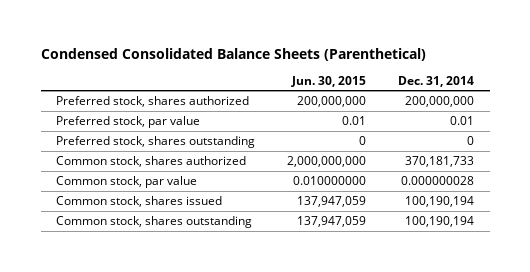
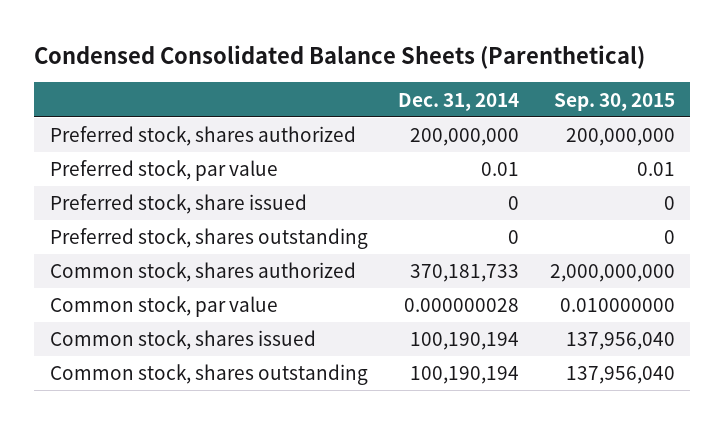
[291,75,367,87] Jun. 30, 2015 -> none
none -> [554,92,676,111] Sep. 30, 2015
none -> [49,194,307,215] Preferred stock, share issued

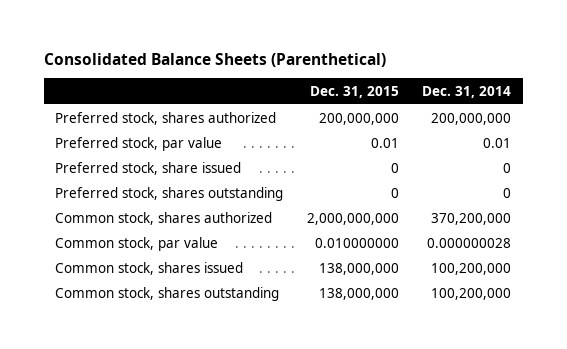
[34,44,646,69] Condensed Consolidated Balance Sheets (Parenthetical) -> [43,52,386,67] Consolidated Balance Sheets (Parenthetical)
[554,92,676,111] Sep. 30, 2015 -> none
none -> [309,85,399,98] Dec. 31, 2015
[410,264,520,283] 370,181,733 -> [431,212,512,225] 370,200,000
[410,332,520,351] 100,190,194 -> [431,262,512,275] 100,200,000
[410,366,520,385] 100,190,194 -> [431,287,512,300] 100,200,000

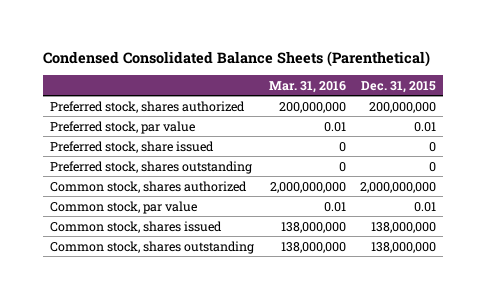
[43,52,386,67] Consolidated Balance Sheets (Parenthetical) -> [43,50,431,67] Condensed Consolidated Balance Sheets (Parenthetical)
[422,85,512,98] Dec. 31, 2014 -> none
none -> [268,80,346,93] Mar. 31, 2016
[314,237,399,248] 0.010000000 -> [414,201,437,212] 0.01

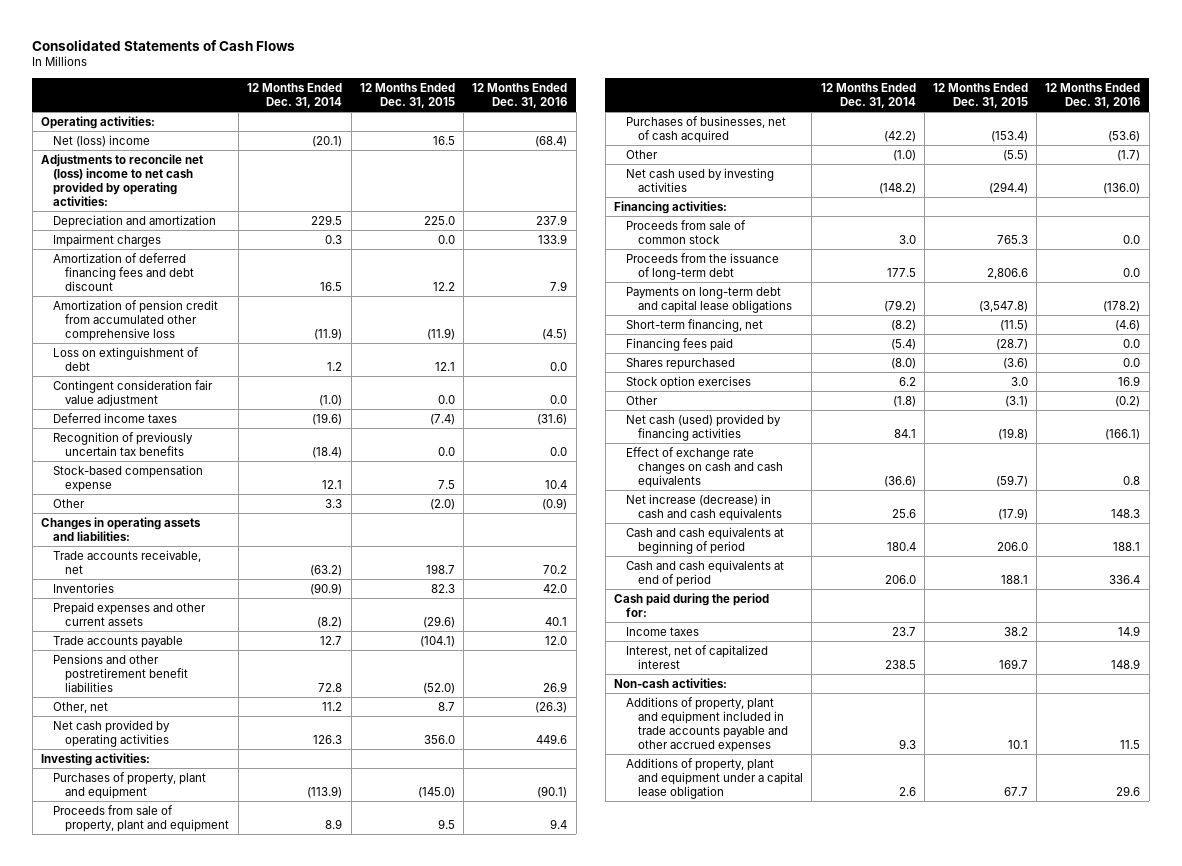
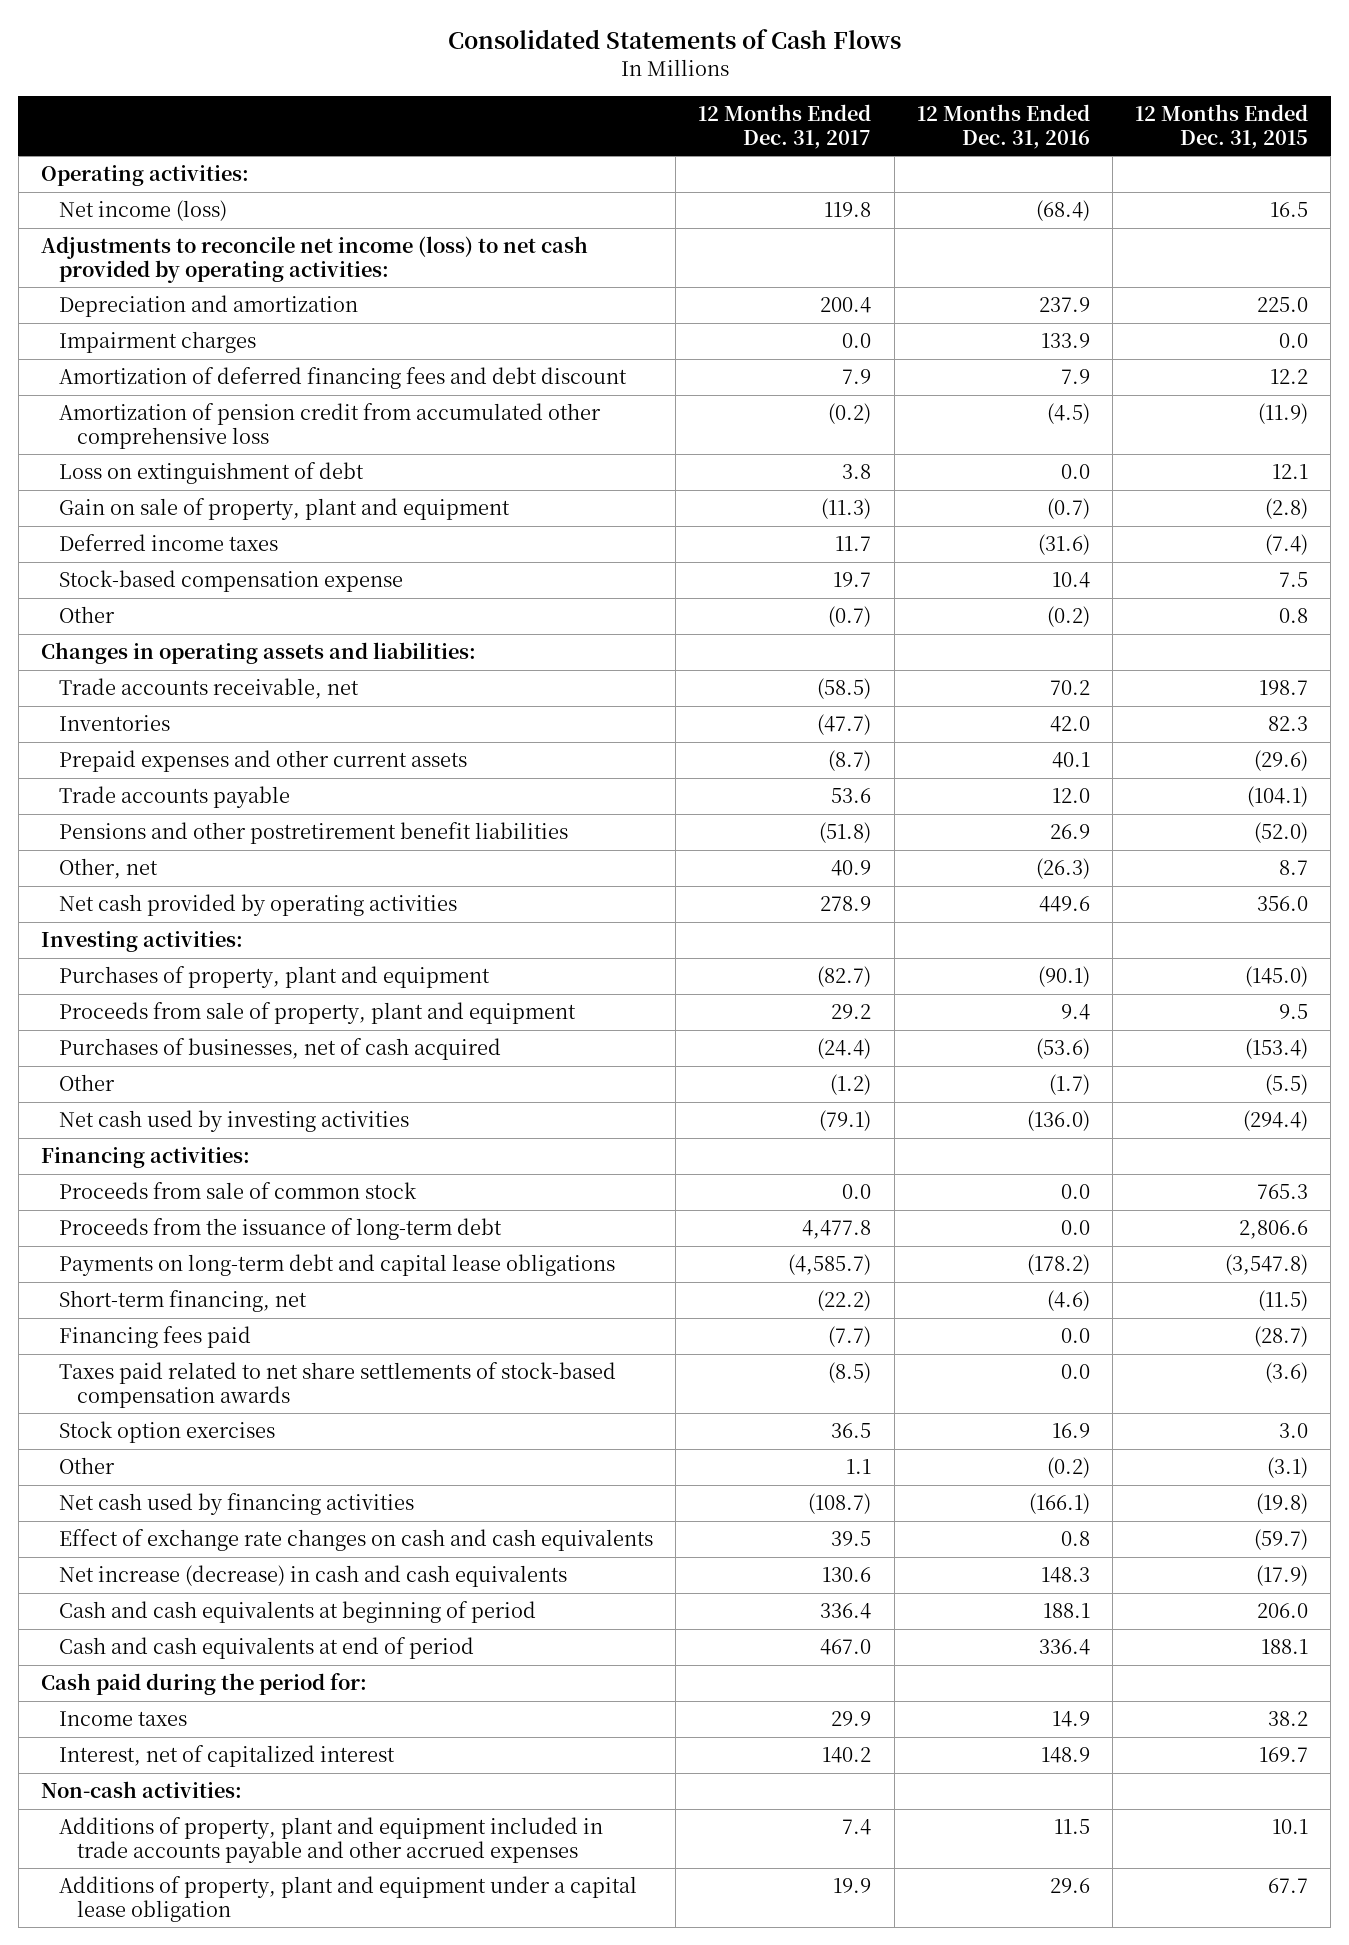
[247,83,343,108] 12 Months Ended Dec. 31, 2014 -> none
none -> [698,104,872,149] 12 Months Ended Dec. 31, 2017
[53,134,151,147] Net (loss) income -> [58,200,227,222] Net income (loss)
[41,153,204,206] Adjustments to reconcile net (loss) income to net cash provided by operating activities: -> [40,236,588,283] Adjustments to reconcile net income (loss) to net cash provided by operating activities:
[53,379,214,406] Contingent consideration fair value adjustment -> none
none -> [58,498,510,521] Gain on sale of property, plant and equipment
[53,431,194,456] Recognition of previously uncertain tax benefits -> none
[429,498,455,510] (2.0) -> [1279,608,1309,624] 0.8
[542,497,568,510] (0.9) -> [1046,606,1090,628] (0.2)
[626,357,736,370] Shares repurchased -> [58,1362,616,1408] Taxes paid related to net share settlements of stock-based compensation awards
[626,413,782,441] Net cash (used) provided by financing activities -> [58,1493,414,1516] Net cash used by financing activities

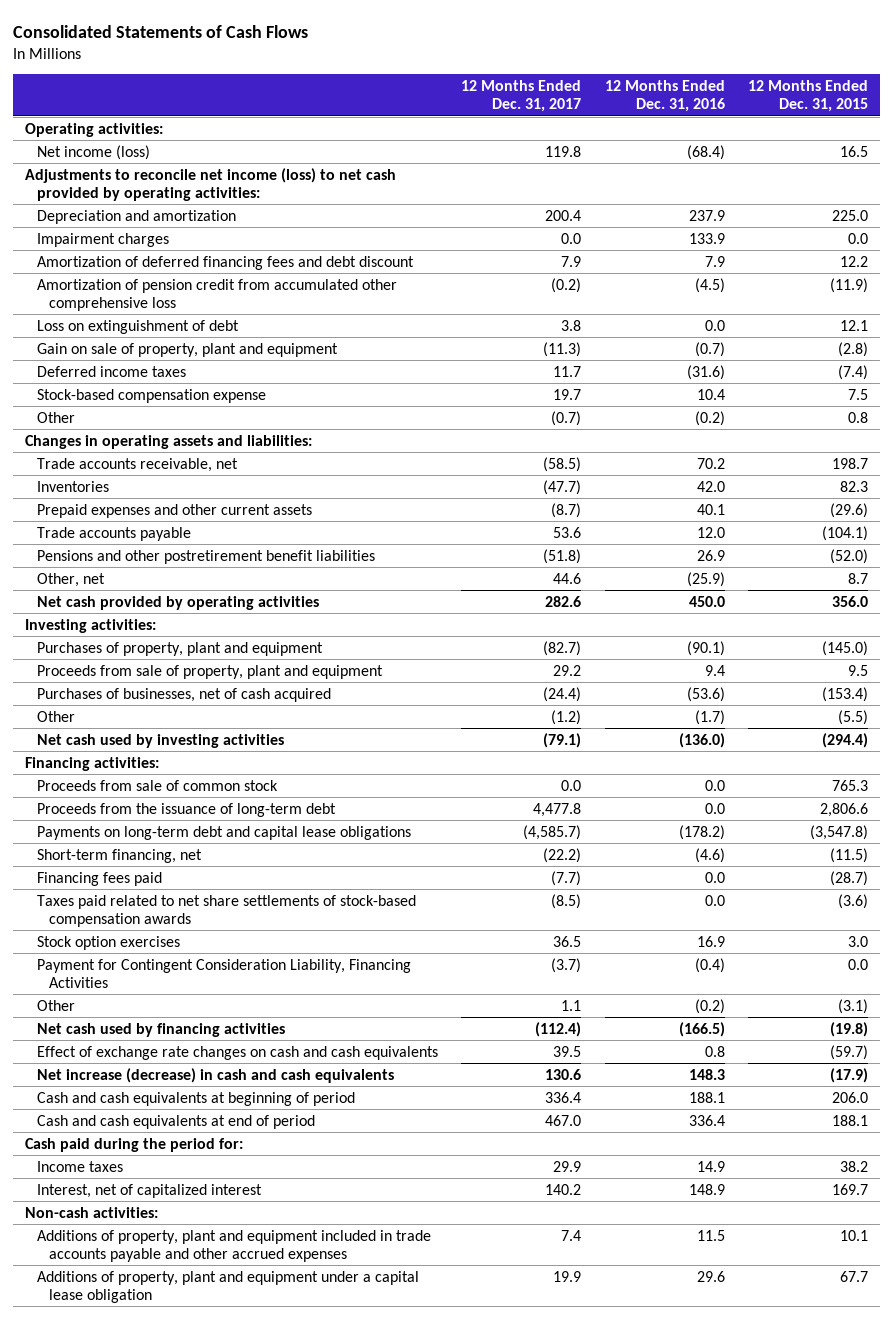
[831,860,872,877] 40.9 -> [553,572,582,584] 44.6
[1035,858,1090,880] (26.3) -> [686,571,725,587] (25.9)
[820,896,872,912] 278.9 -> [545,595,582,607] 282.6
[1038,896,1090,913] 449.6 -> [688,595,725,607] 450.0
none -> [36,958,411,988] Payment for Contingent Consideration Liability, Financing Activities
[808,1493,872,1515] (108.7) -> [535,1021,582,1037] (112.4)
[1028,1493,1090,1515] (166.1) -> [678,1021,725,1037] (166.5)

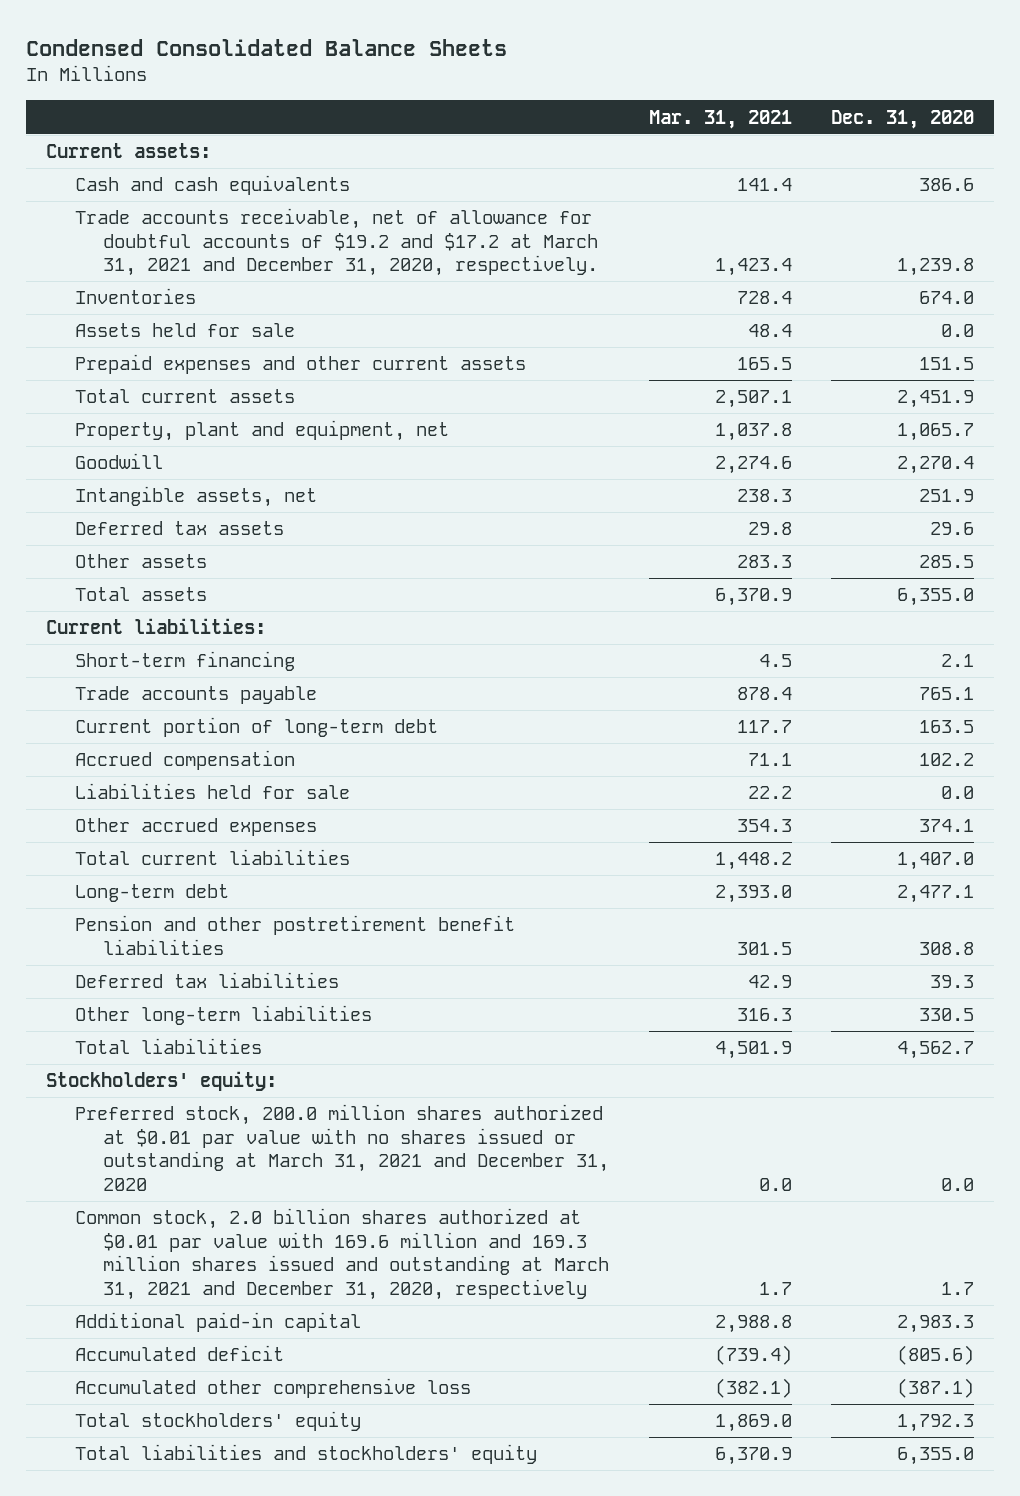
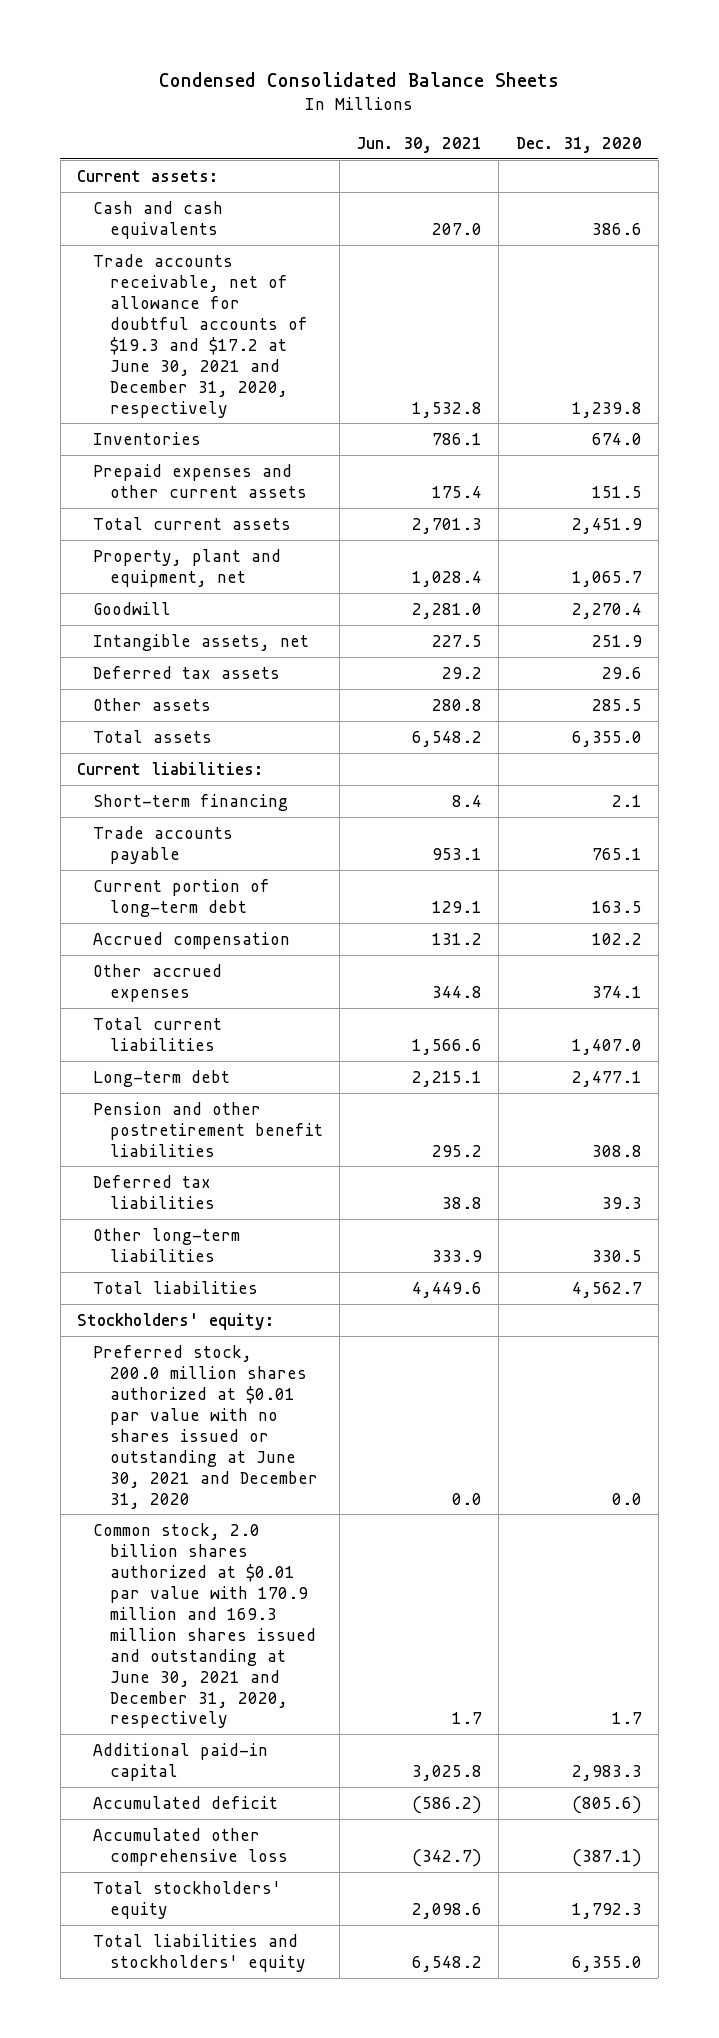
[648,109,792,129] Mar. 31, 2021 -> none
none -> [356,137,483,154] Jun. 30, 2021
[74,208,599,277] Trade accounts receivable, net of allowance for doubtful accounts of $19.2 and $17.2 at March 31, 2021 and December 31, 2020, respectively. -> [93,253,308,418] Trade accounts receivable, net of allowance for doubtful accounts of $19.3 and $17.2 at June 30, 2021 and December 31, 2020, respectively
[74,323,295,338] Assets held for sale -> none
[74,783,350,800] Liabilities held for sale -> none
[74,1104,610,1191] Preferred stock, 200.0 million shares authorized at $0.01 par value with no shares issued or outstanding at March 31, 2021 and December 31, 2020 -> [93,1344,318,1509] Preferred stock, 200.0 million shares authorized at $0.01 par value with no shares issued or outstanding at June 30, 2021 and December 31, 2020
[74,1208,610,1300] Common stock, 2.0 billion shares authorized at $0.01 par value with 169.6 million and 169.3 million shares issued and outstanding at March 31, 2021 and December 31, 2020, respectively -> [93,1522,316,1729] Common stock, 2.0 billion shares authorized at $0.01 par value with 170.9 million and 169.3 million shares issued and outstanding at June 30, 2021 and December 31, 2020, respectively

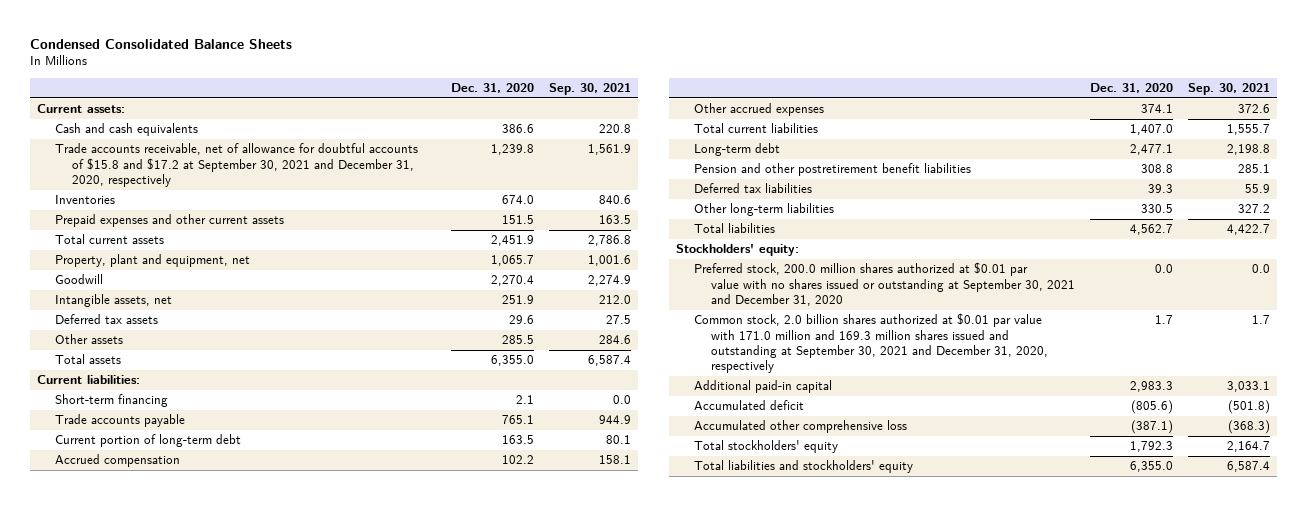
[356,137,483,154] Jun. 30, 2021 -> none
none -> [548,83,631,96] Sep. 30, 2021
[93,253,308,418] Trade accounts receivable, net of allowance for doubtful accounts of $19.3 and $17.2 at June 30, 2021 and December 31, 2020, respectively -> [54,143,418,188] Trade accounts receivable, net of allowance for doubtful accounts of $15.8 and $17.2 at September 30, 2021 and December 31, 2020, respectively
[93,1344,318,1509] Preferred stock, 200.0 million shares authorized at $0.01 par value with no shares issued or outstanding at June 30, 2021 and December 31, 2020 -> [693,262,1076,307] Preferred stock, 200.0 million shares authorized at $0.01 par value with no shares issued or outstanding at September 30, 2021 and December 31, 2020
[93,1522,316,1729] Common stock, 2.0 billion shares authorized at $0.01 par value with 170.9 million and 169.3 million shares issued and outstanding at June 30, 2021 and December 31, 2020, respectively -> [693,313,1049,374] Common stock, 2.0 billion shares authorized at $0.01 par value with 171.0 million and 169.3 million shares issued and outstanding at September 30, 2021 and December 31, 2020, respectively

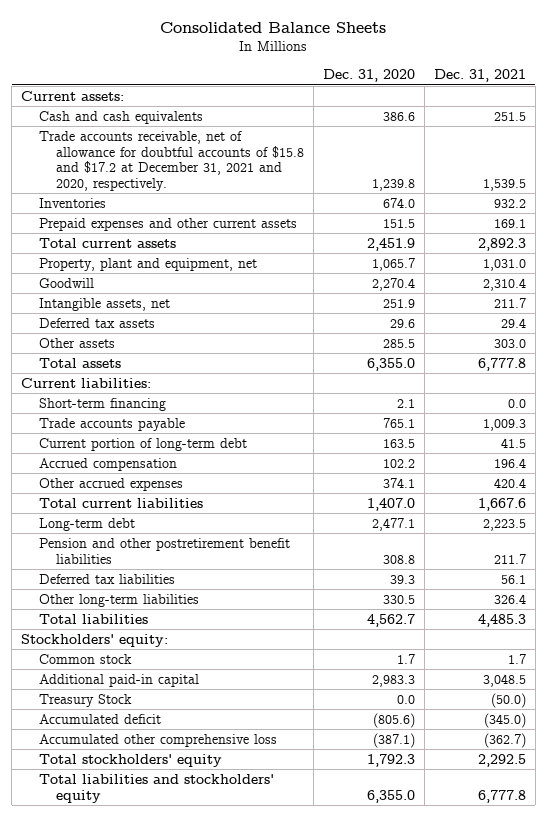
[29,38,292,49] Condensed Consolidated Balance Sheets -> [160,21,387,33] Consolidated Balance Sheets
[548,83,631,96] Sep. 30, 2021 -> none
none -> [433,69,526,83] Dec. 31, 2021
[54,143,418,188] Trade accounts receivable, net of allowance for doubtful accounts of $15.8 and $17.2 at September 30, 2021 and December 31, 2020, respectively -> [38,130,305,191] Trade accounts receivable, net of allowance for doubtful accounts of $15.8 and $17.2 at December 31, 2021 and 2020, respectively.
[693,262,1076,307] Preferred stock, 200.0 million shares authorized at $0.01 par value with no shares issued or outstanding at September 30, 2021 and December 31, 2020 -> none
[693,313,1049,374] Common stock, 2.0 billion shares authorized at $0.01 par value with 171.0 million and 169.3 million shares issued and outstanding at September 30, 2021 and December 31, 2020, respectively -> [38,653,132,664] Common stock
none -> [38,693,132,707] Treasury Stock

